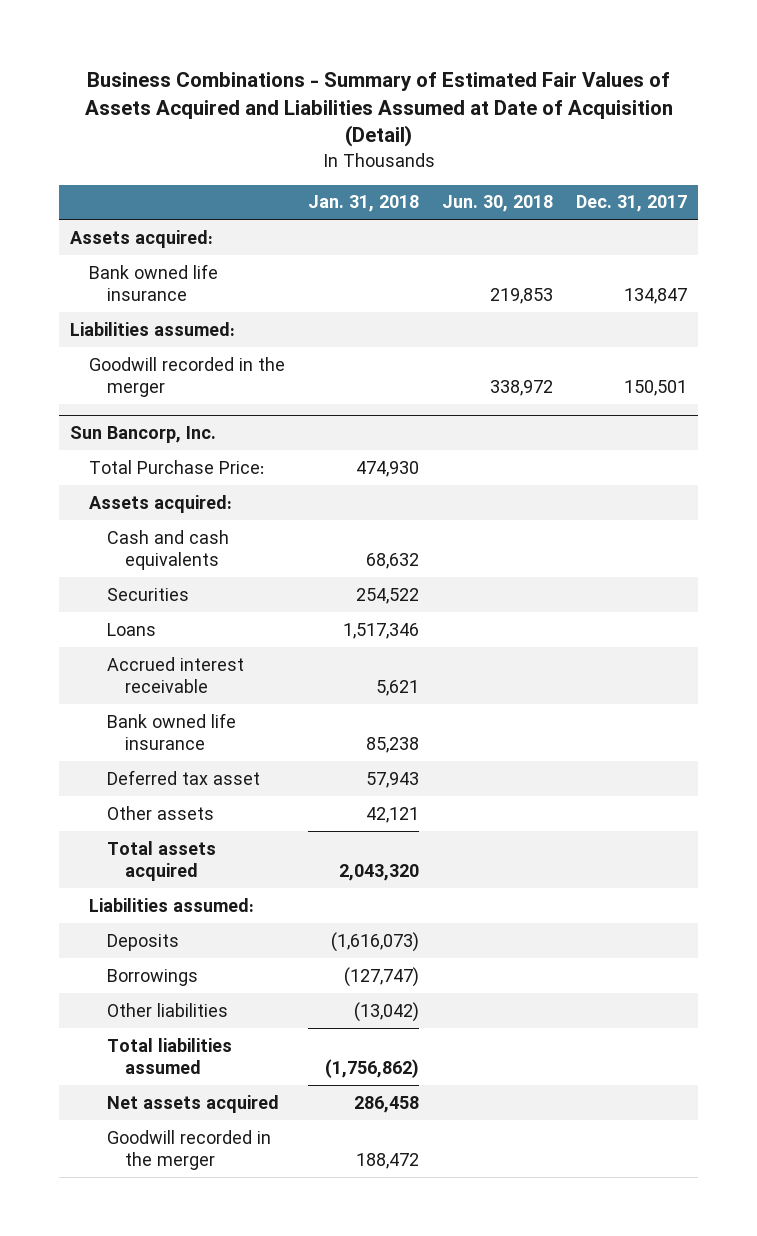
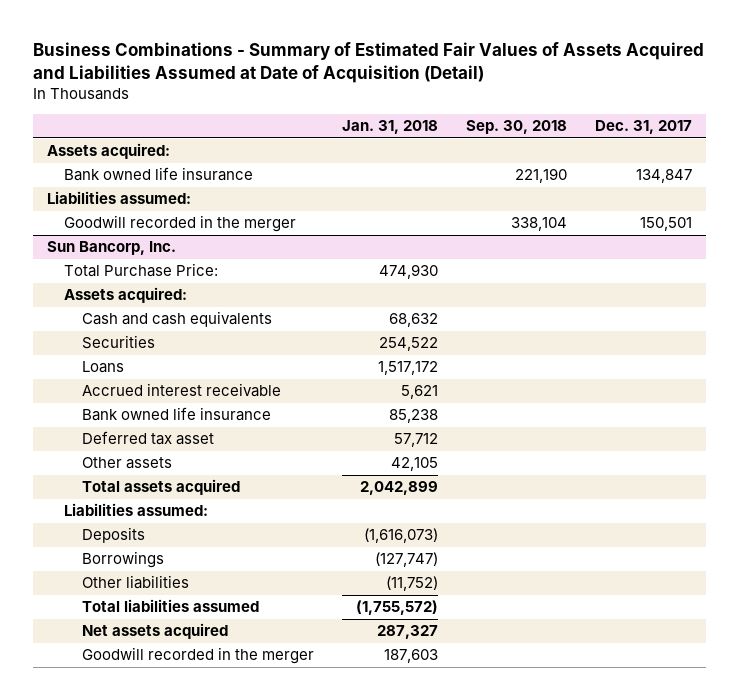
[441,195,553,213] Jun. 30, 2018 -> none
none -> [465,120,567,135] Sep. 30, 2018
[342,622,419,639] 1,517,346 -> [378,361,439,376] 1,517,172
[365,771,419,788] 57,943 -> [394,433,439,448] 57,712
[365,806,419,823] 42,121 -> [391,457,439,472] 42,105
[338,863,419,881] 2,043,320 -> [360,481,439,496] 2,042,899
[353,1001,419,1022] (13,042) -> [386,576,439,592] (11,752)
[324,1058,419,1078] (1,756,862) -> [356,600,439,616] (1,755,572)
[353,1095,419,1113] 286,458 -> [377,625,439,640] 287,327
[355,1152,419,1169] 188,472 -> [384,649,439,664] 187,603

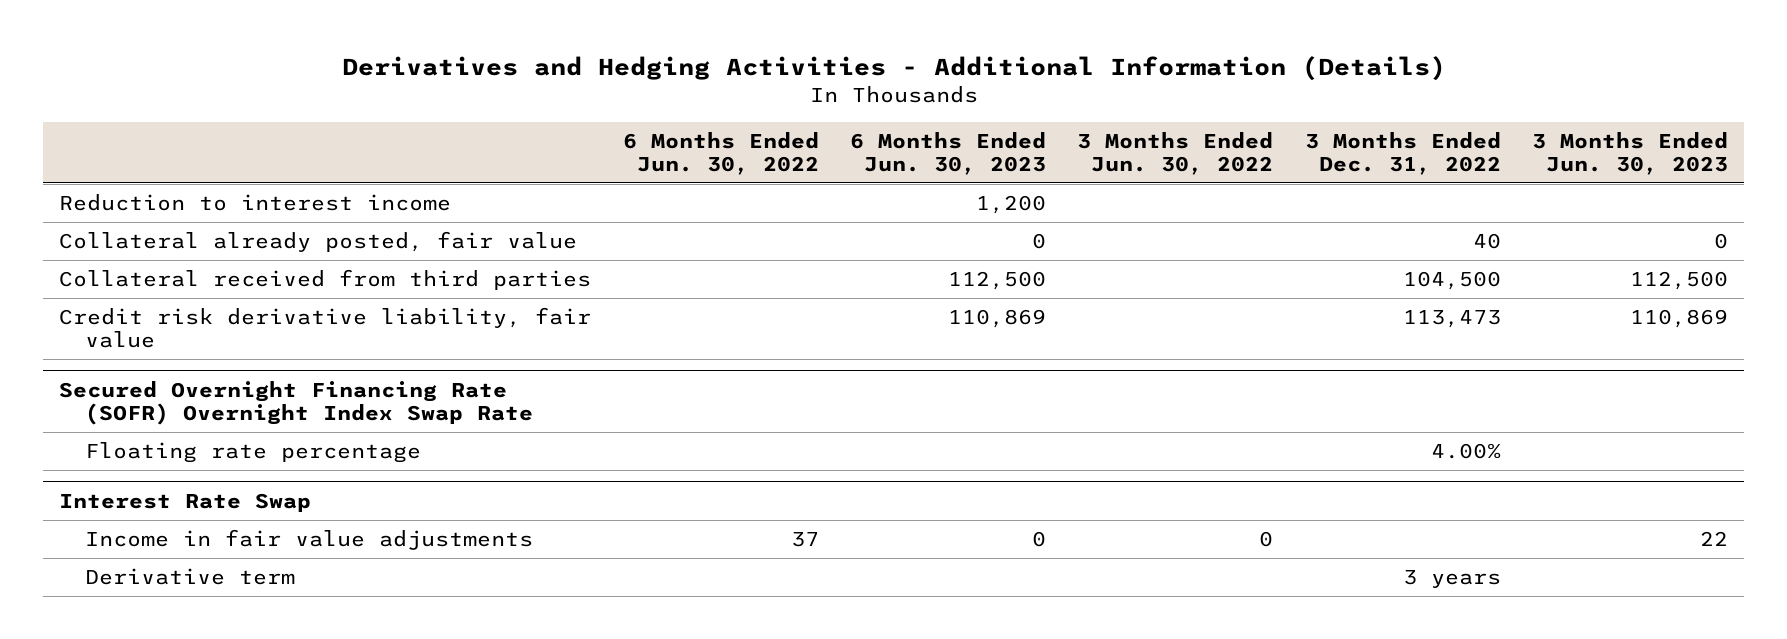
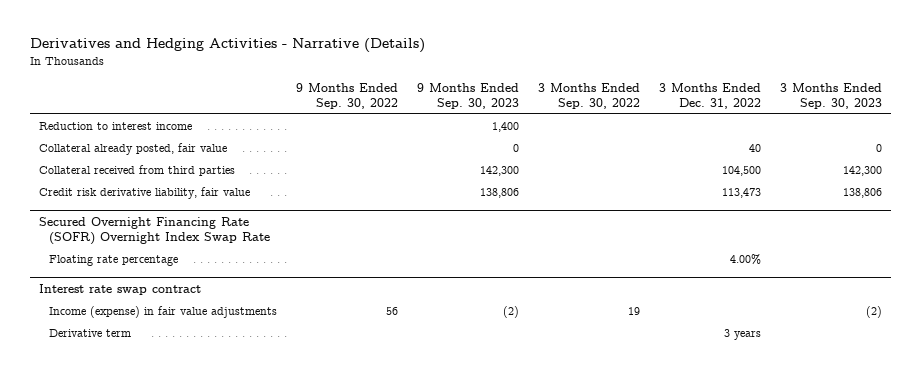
[341,55,1446,81] Derivatives and Hedging Activities - Additional Information (Details) -> [29,38,425,54] Derivatives and Hedging Activities - Narrative (Details)
[622,131,819,175] 6 Months Ended Jun. 30, 2022 -> none
[849,131,1046,175] 6 Months Ended Jun. 30, 2023 -> none
[1077,131,1274,175] 3 Months Ended Jun. 30, 2022 -> none
[1532,131,1729,175] 3 Months Ended Jun. 30, 2023 -> none
none -> [296,82,399,109] 9 Months Ended Sep. 30, 2022
none -> [416,82,519,109] 9 Months Ended Sep. 30, 2023
none -> [537,82,640,109] 3 Months Ended Sep. 30, 2022
none -> [779,82,882,109] 3 Months Ended Sep. 30, 2023
[59,492,312,512] Interest Rate Swap -> [39,283,202,295] Interest rate swap contract
[84,529,533,551] Income in fair value adjustments -> [49,306,278,319] Income (expense) in fair value adjustments

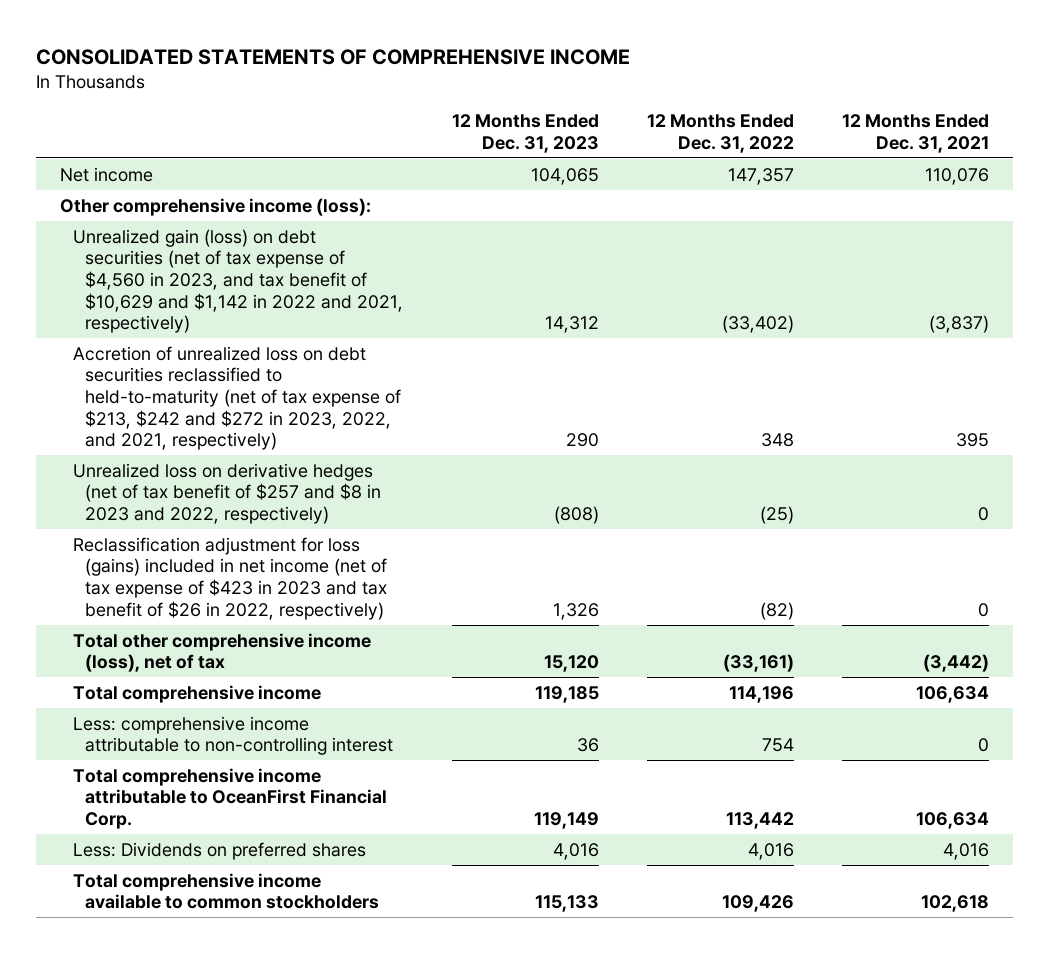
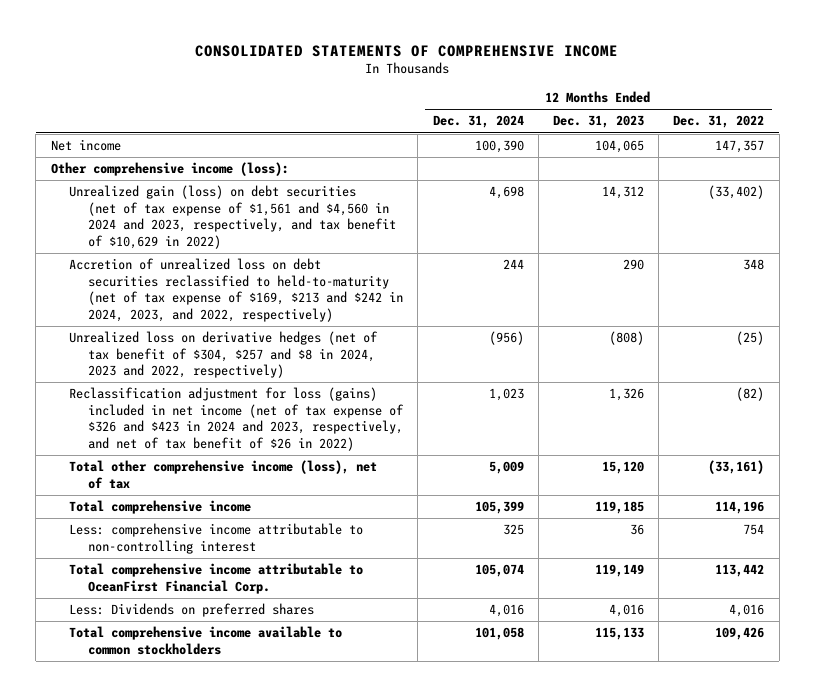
[841,114,989,153] 12 Months Ended Dec. 31, 2021 -> none
none -> [432,115,524,129] Dec. 31, 2024
[72,228,404,334] Unrealized gain (loss) on debt securities (net of tax expense of $4,560 in 2023, and tax benefit of $10,629 and $1,142 in 2022 and 2021, respectively) -> [69,185,397,249] Unrealized gain (loss) on debt securities (net of tax expense of $1,561 and $4,560 in 2024 and 2023, respectively, and tax benefit of $10,629 in 2022)
[72,345,402,451] Accretion of unrealized loss on debt securities reclassified to held-to-maturity (net of tax expense of $213, $242 and $272 in 2023, 2022, and 2021, respectively) -> [69,258,404,322] Accretion of unrealized loss on debt securities reclassified to held-to-maturity (net of tax expense of $169, $213 and $242 in 2024, 2023, and 2022, respectively)
[72,462,382,525] Unrealized loss on derivative hedges (net of tax benefit of $257 and $8 in 2023 and 2022, respectively) -> [69,331,379,379] Unrealized loss on derivative hedges (net of tax benefit of $304, $257 and $8 in 2024, 2023 and 2022, respectively)
[72,536,388,620] Reclassification adjustment for loss (gains) included in net income (net of tax expense of $423 in 2023 and tax benefit of $26 in 2022, respectively) -> [69,387,405,451] Reclassification adjustment for loss (gains) included in net income (net of tax expense of $326 and $423 in 2024 and 2023, respectively, and net of tax benefit of $26 in 2022)

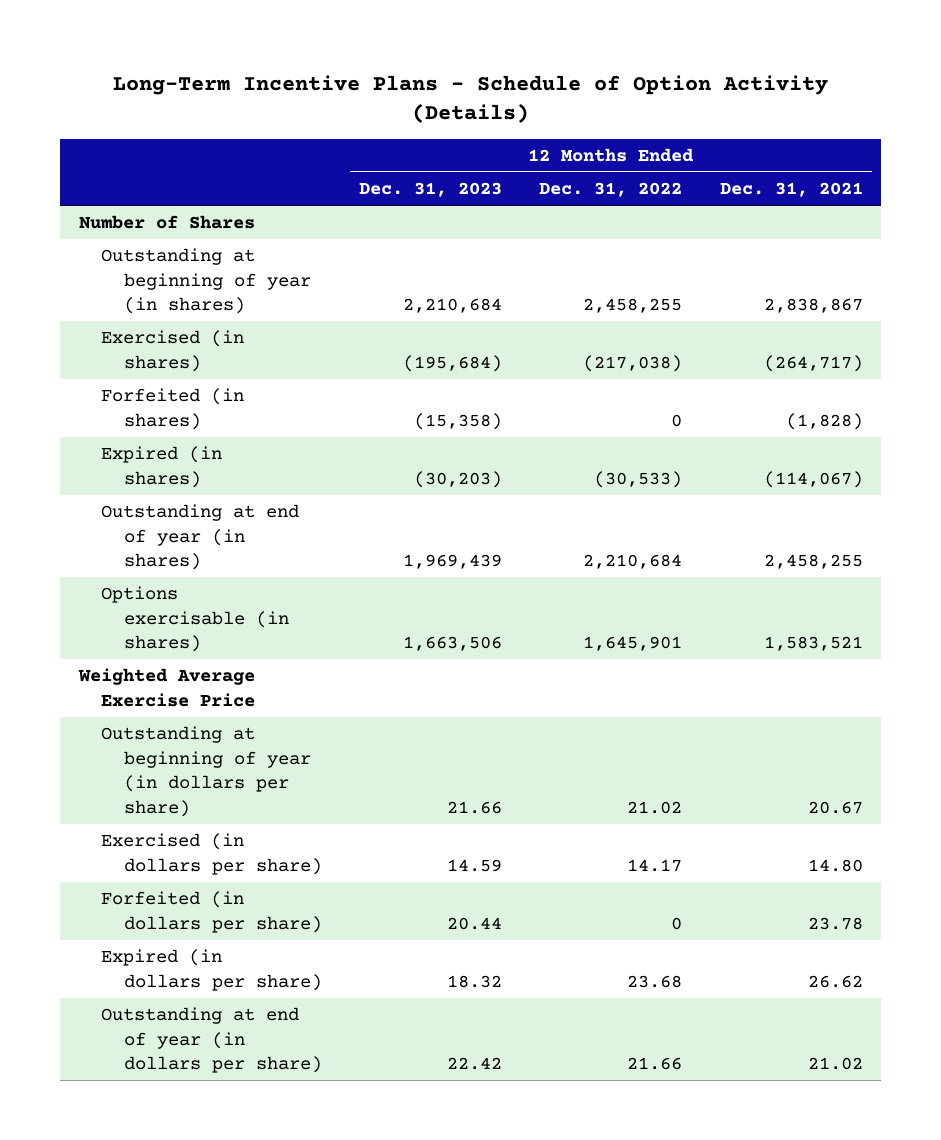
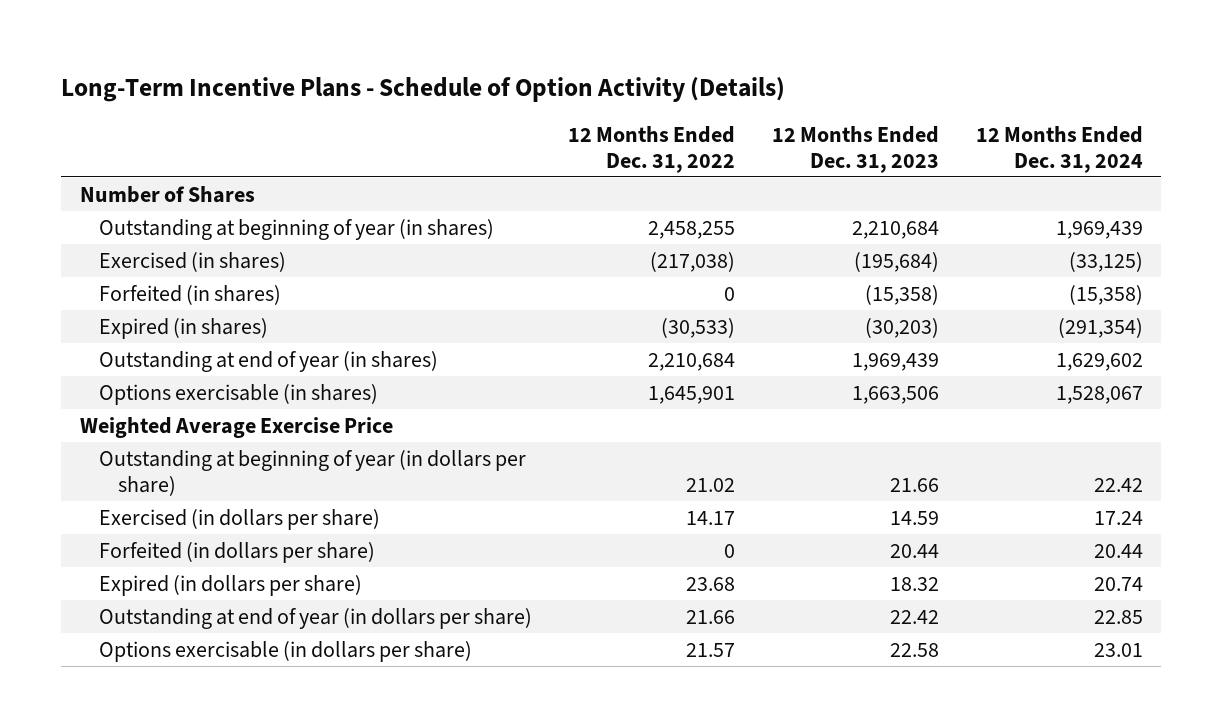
[719,182,863,198] Dec. 31, 2021 -> none
none -> [976,125,1144,173] 12 Months Ended Dec. 31, 2024
none -> [98,640,472,662] Options exercisable (in dollars per share)

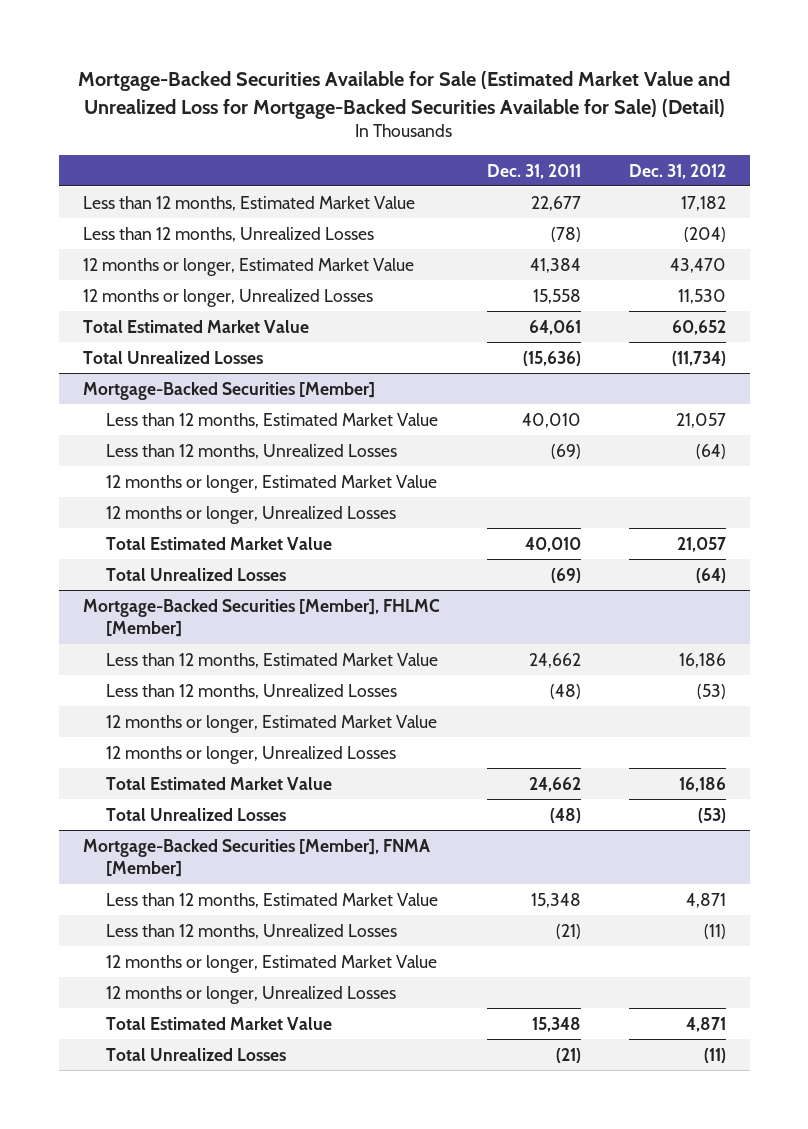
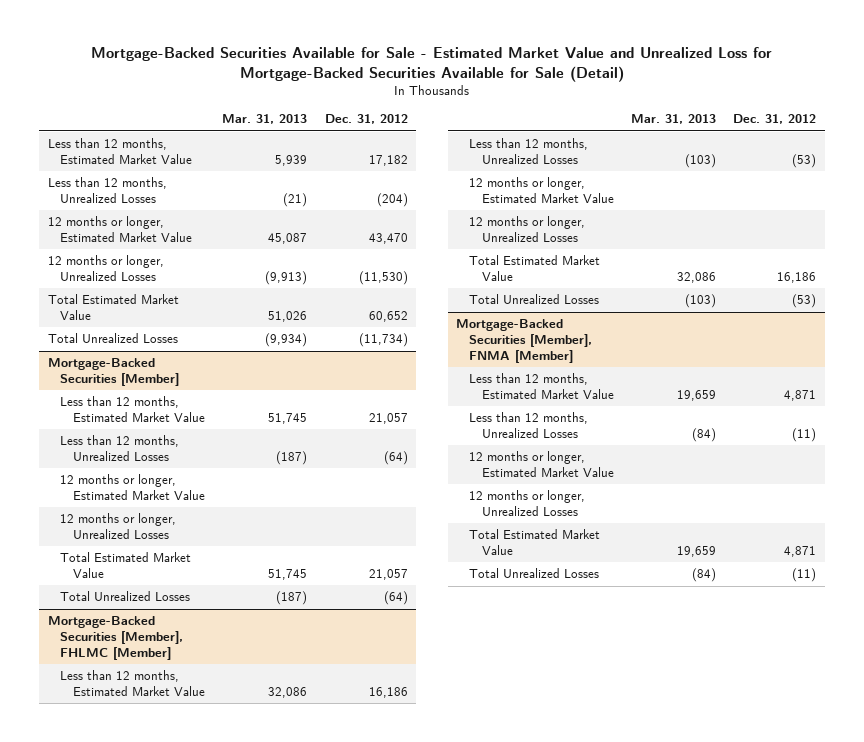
[78,71,731,119] Mortgage-Backed Securities Available for Sale (Estimated Market Value and Unrealized Loss for Mortgage-Backed Securities Available for Sale) (Detail) -> [90,47,772,82] Mortgage-Backed Securities Available for Sale - Estimated Market Value and Unrealized Loss for Mortgage-Backed Securities Available for Sale (Detail)
[487,163,582,179] Dec. 31, 2011 -> none
none -> [222,114,308,125] Mar. 31, 2013
[677,288,726,304] 11,530 -> [358,270,408,285] (11,530)

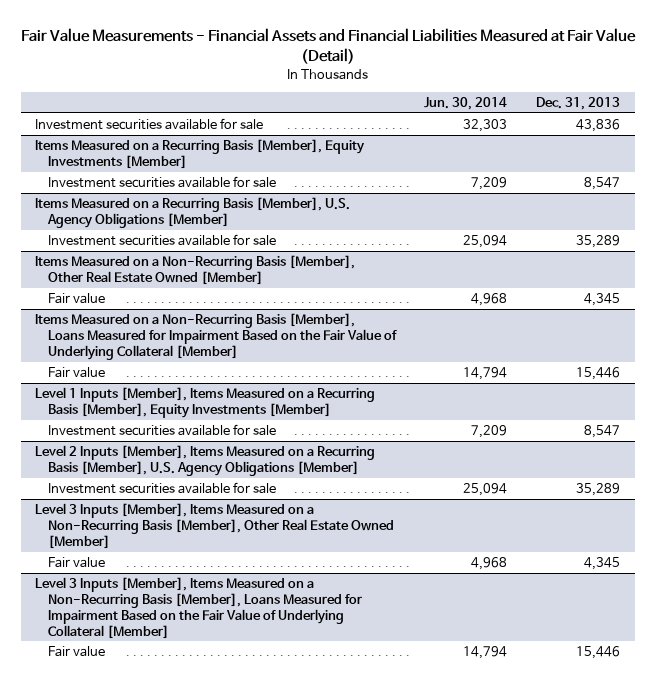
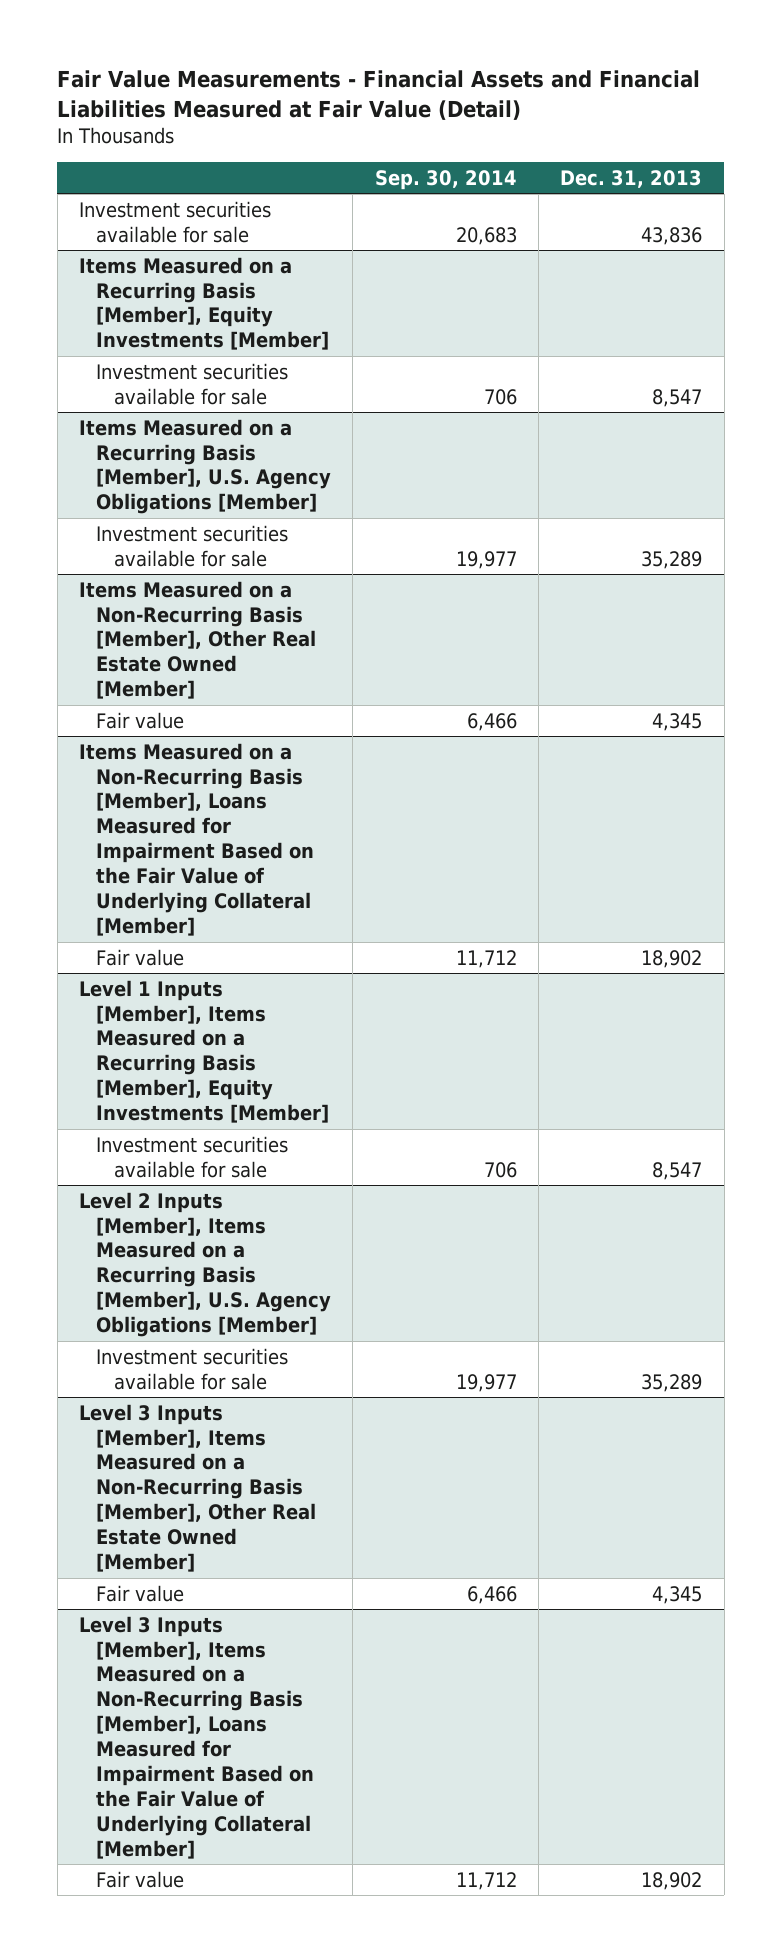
[424,97,508,111] Jun. 30, 2014 -> none
none -> [374,169,517,190] Sep. 30, 2014
[576,367,621,381] 15,446 -> [641,949,703,968] 18,902
[576,646,621,660] 15,446 -> [641,1871,703,1890] 18,902

